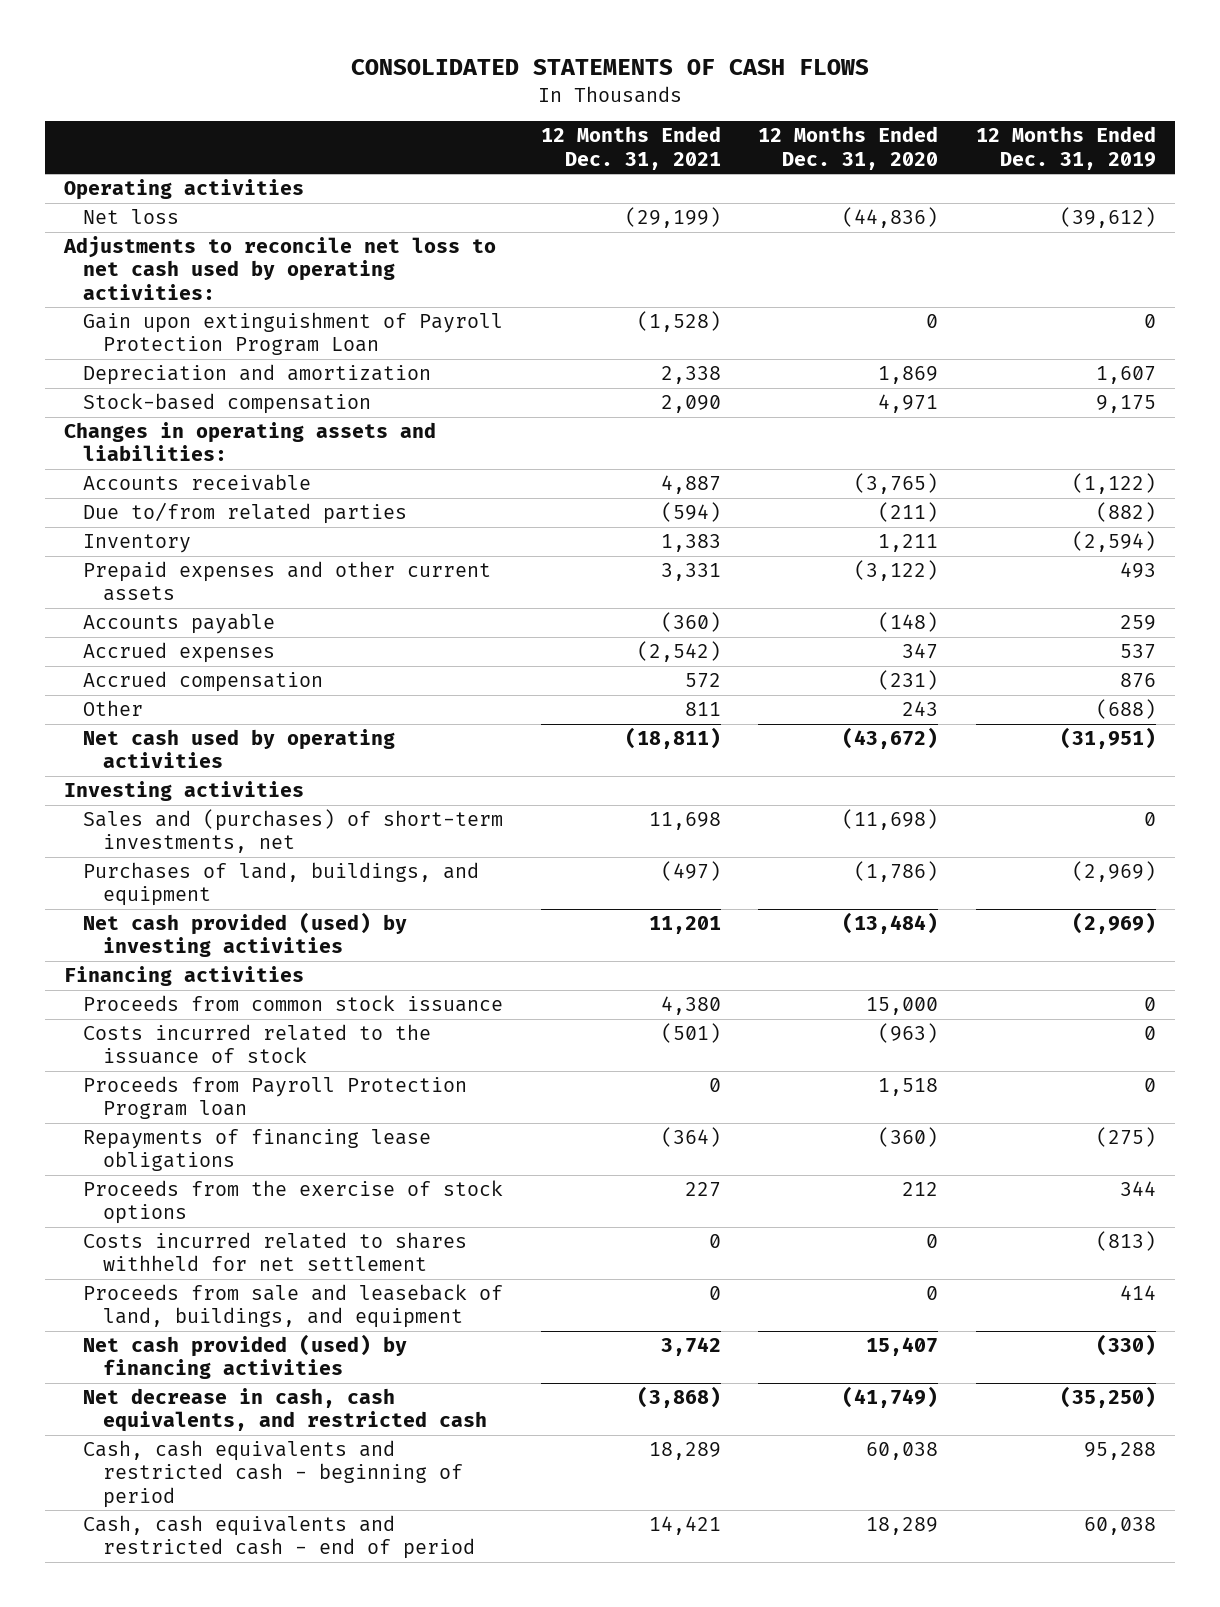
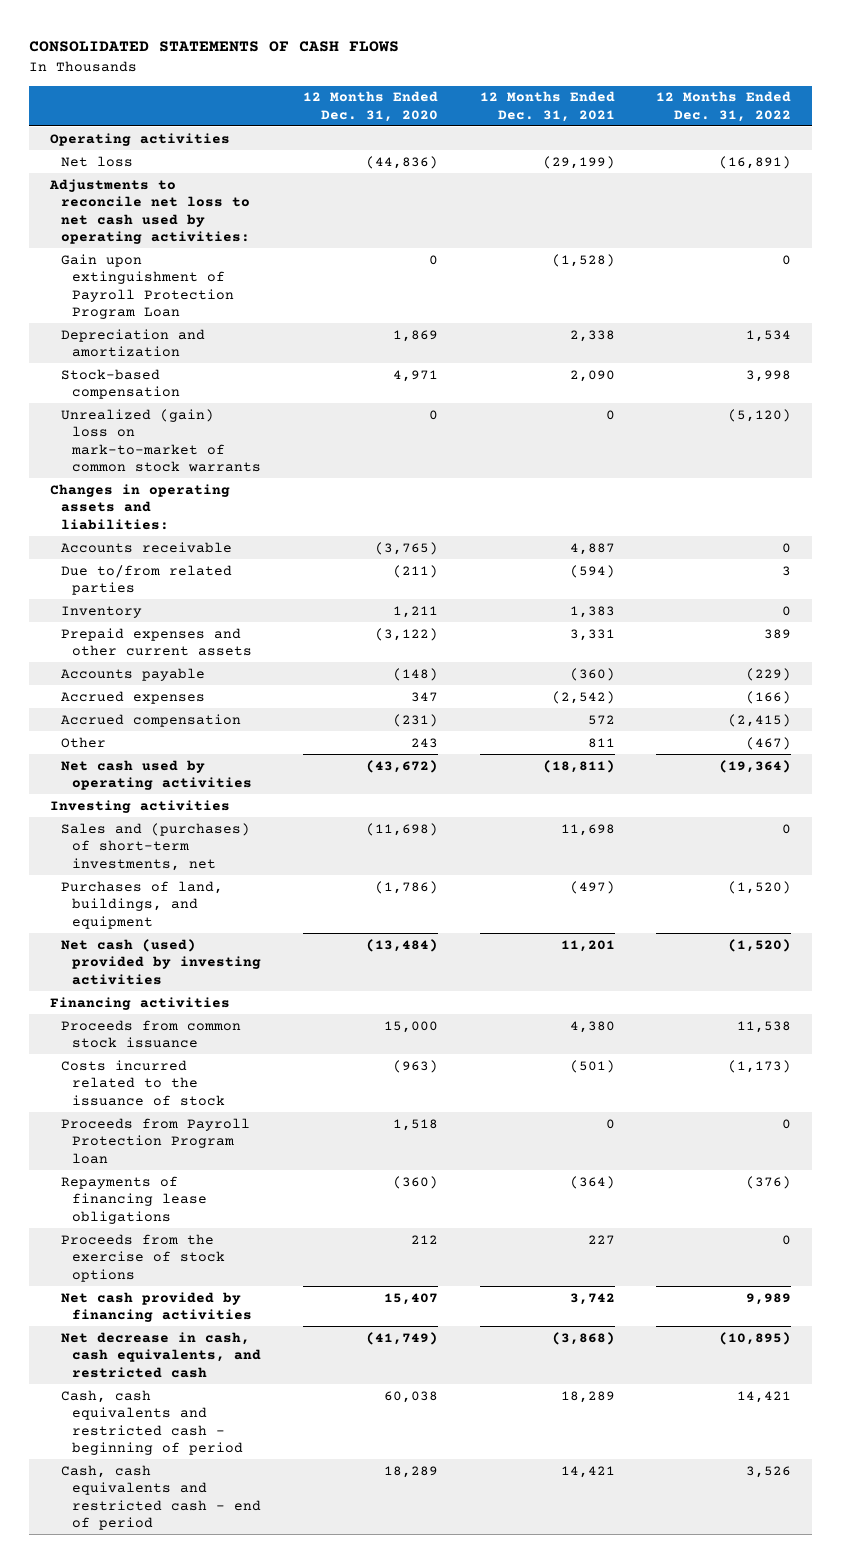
[975,126,1156,170] 12 Months Ended Dec. 31, 2019 -> none
none -> [656,91,792,122] 12 Months Ended Dec. 31, 2022
none -> [60,408,262,473] Unrealized (gain) loss on mark-to-market of common stock warrants
[83,912,408,958] Net cash provided (used) by investing activities -> [60,938,262,985] Net cash (used) provided by investing activities
[83,1232,468,1272] Costs incurred related to shares withheld for net settlement -> none
[83,1284,504,1329] Proceeds from sale and leaseback of land, buildings, and equipment -> none
[83,1334,408,1380] Net cash provided (used) by financing activities -> [60,1291,253,1323] Net cash provided by financing activities

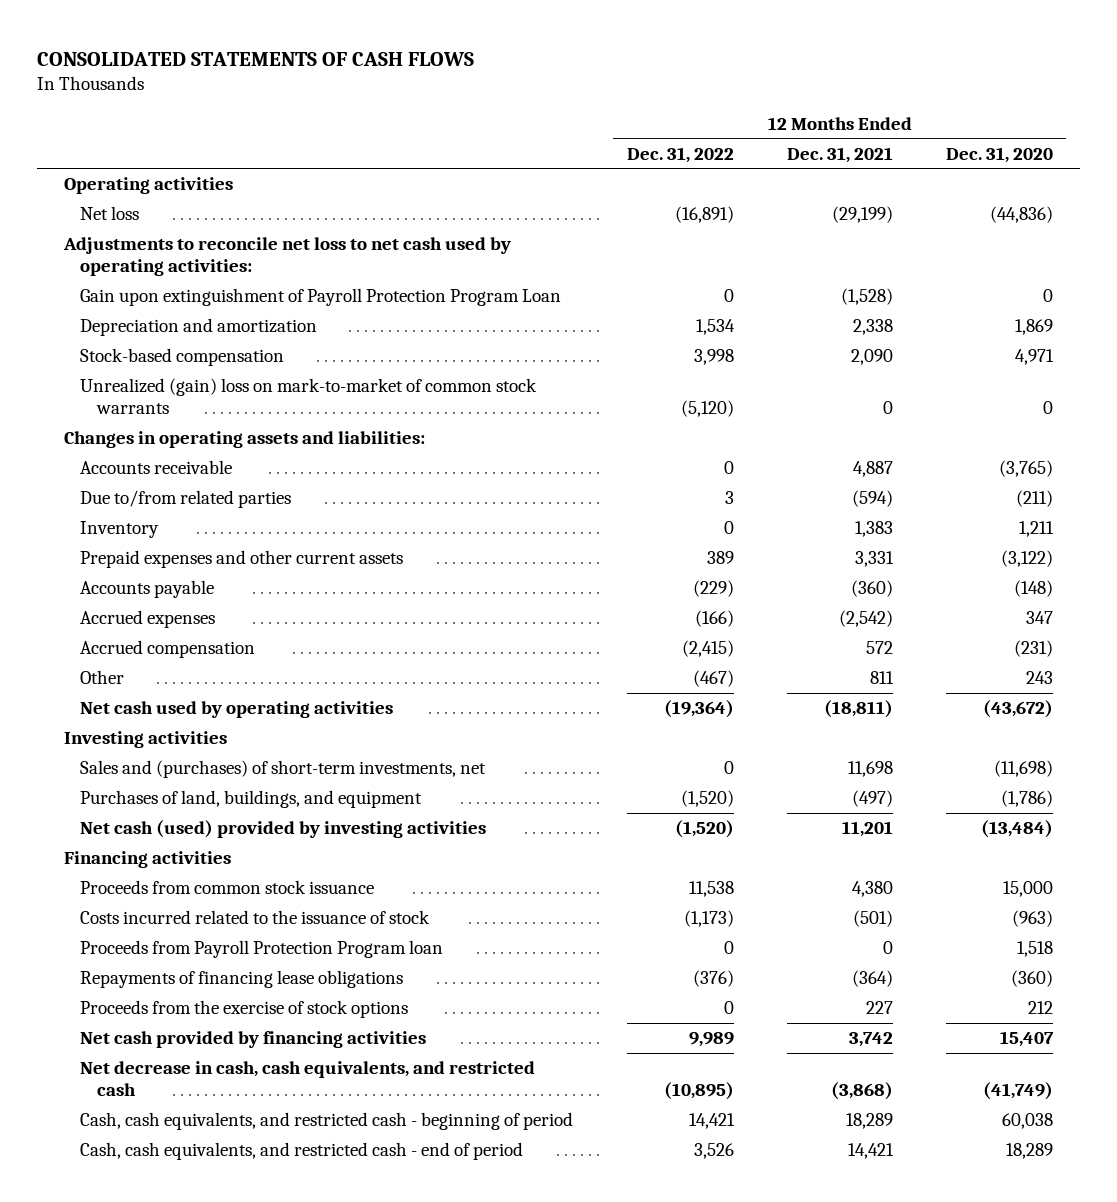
[60,1389,244,1456] Cash, cash equivalents and restricted cash - beginning of period -> [80,1112,574,1131] Cash, cash equivalents, and restricted cash - beginning of period
[60,1464,262,1531] Cash, cash equivalents and restricted cash - end of period -> [80,1142,524,1161] Cash, cash equivalents, and restricted cash - end of period

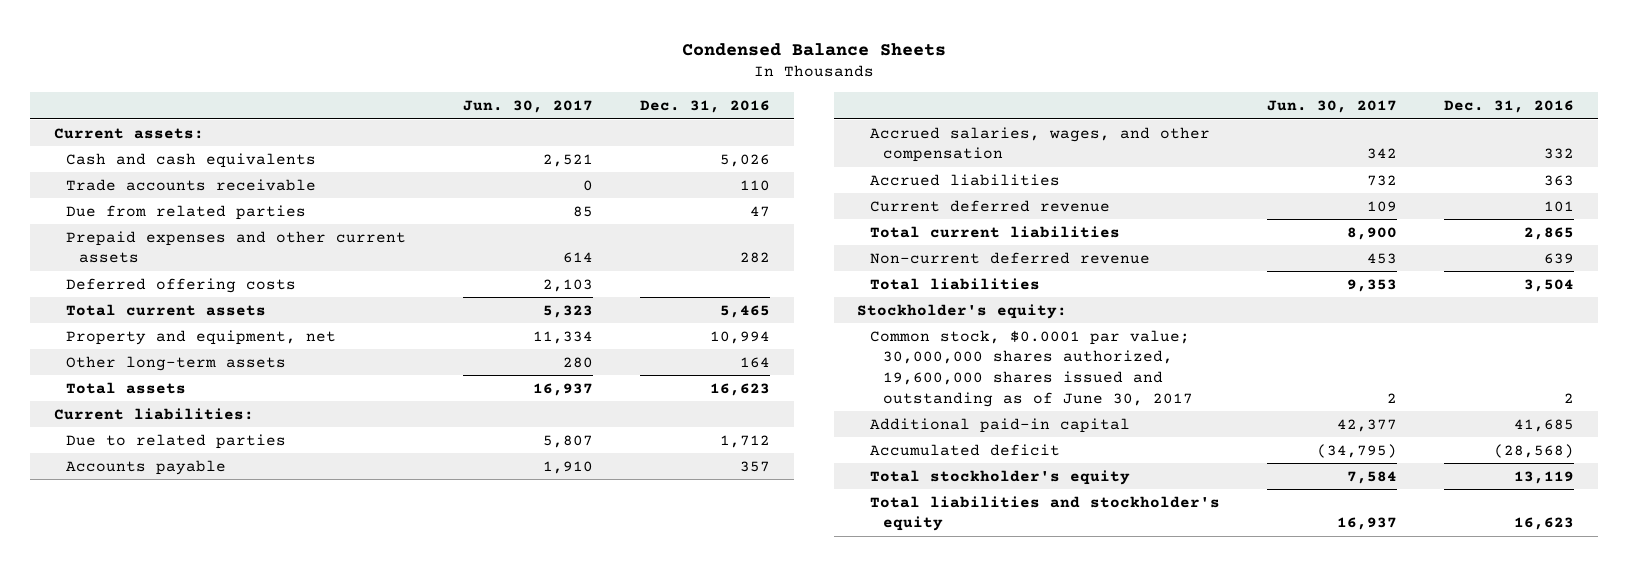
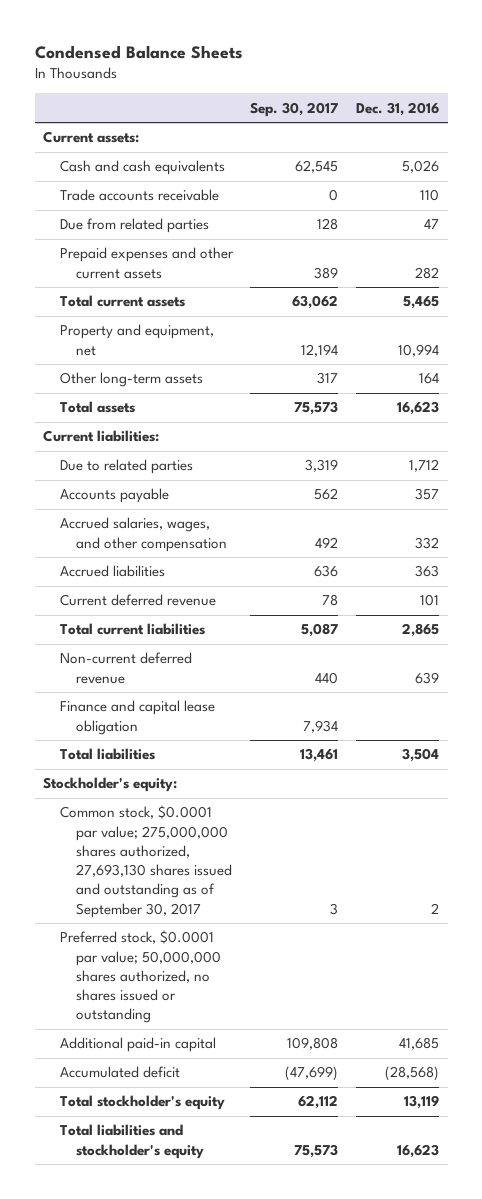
[463,100,594,114] Jun. 30, 2017 -> none
none -> [250,101,339,117] Sep. 30, 2017
[66,277,297,293] Deferred offering costs -> none
none -> [59,700,215,735] Finance and capital lease obligation
[870,329,1193,407] Common stock, $0.0001 par value; 30,000,000 shares authorized, 19,600,000 shares issued and outstanding as of June 30, 2017 -> [59,805,233,918] Common stock, $0.0001 par value; 275,000,000 shares authorized, 27,693,130 shares issued and outstanding as of September 30, 2017
none -> [59,930,222,1024] Preferred stock, $0.0001 par value; 50,000,000 shares authorized, no shares issued or outstanding

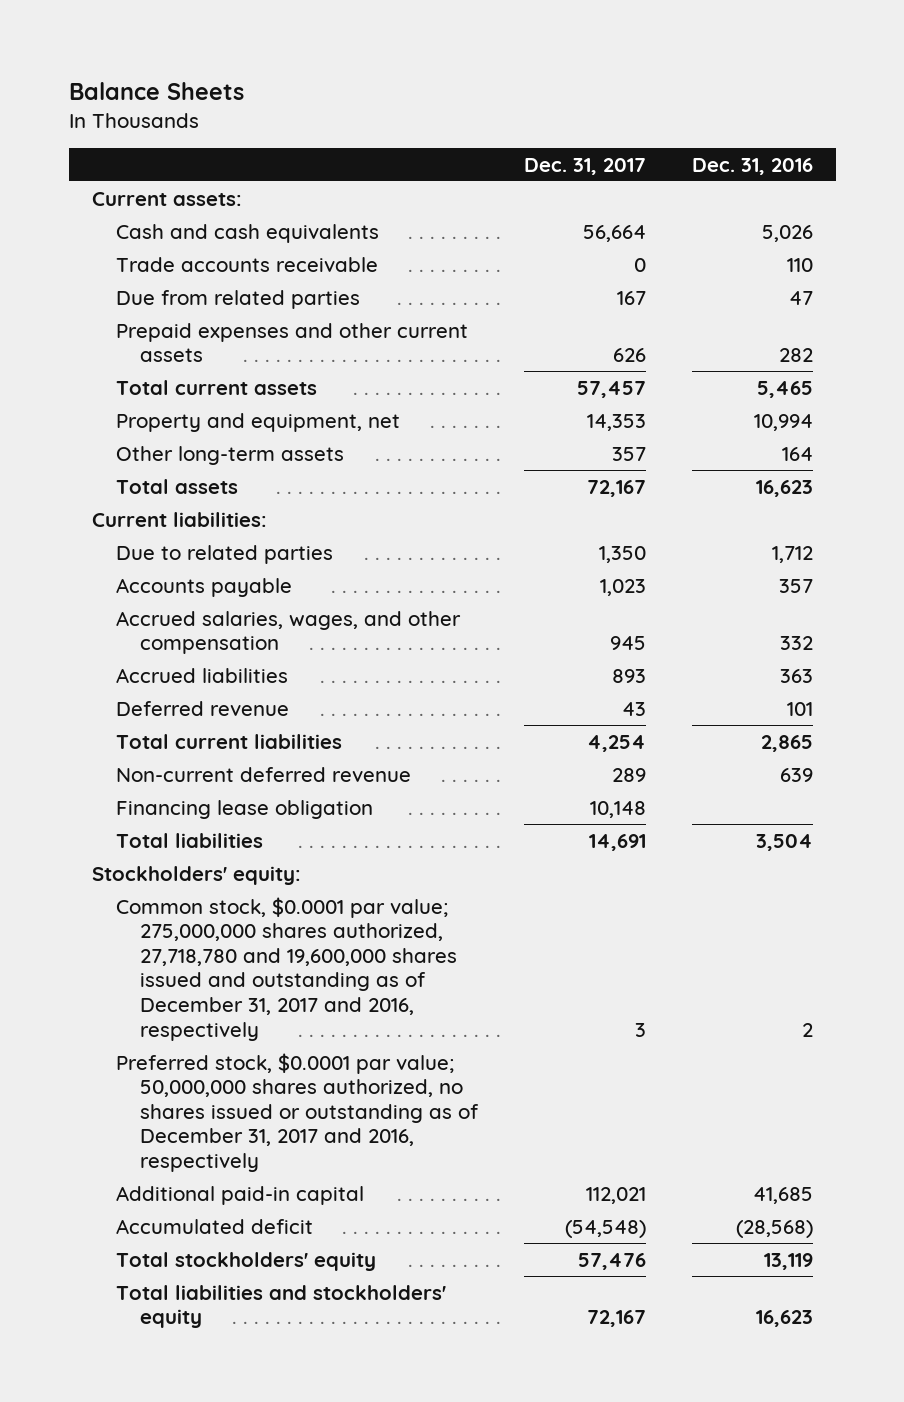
[34,45,243,60] Condensed Balance Sheets -> [68,82,244,101] Balance Sheets
[250,101,339,117] Sep. 30, 2017 -> none
none -> [523,157,646,175] Dec. 31, 2017
[59,594,216,607] Current deferred revenue -> [115,700,289,716] Deferred revenue
[59,700,215,735] Finance and capital lease obligation -> none
none -> [115,799,373,819] Financing lease obligation
[43,777,178,793] Stockholder's equity: -> [91,865,301,885] Stockholders' equity:
[59,805,233,918] Common stock, $0.0001 par value; 275,000,000 shares authorized, 27,693,130 shares issued and outstanding as of September 30, 2017 -> [115,896,458,1041] Common stock, $0.0001 par value; 275,000,000 shares authorized, 27,718,780 and 19,600,000 shares issued and outstanding as of December 31, 2017 and 2016, respectively
[59,930,222,1024] Preferred stock, $0.0001 par value; 50,000,000 shares authorized, no shares issued or outstanding -> [115,1052,480,1173] Preferred stock, $0.0001 par value; 50,000,000 shares authorized, no shares issued or outstanding as of December 31, 2017 and 2016, respectively
[59,1095,225,1111] Total stockholder's equity -> [115,1251,376,1271] Total stockholders' equity
[59,1124,205,1159] Total liabilities and stockholder's equity -> [115,1284,446,1329] Total liabilities and stockholders' equity

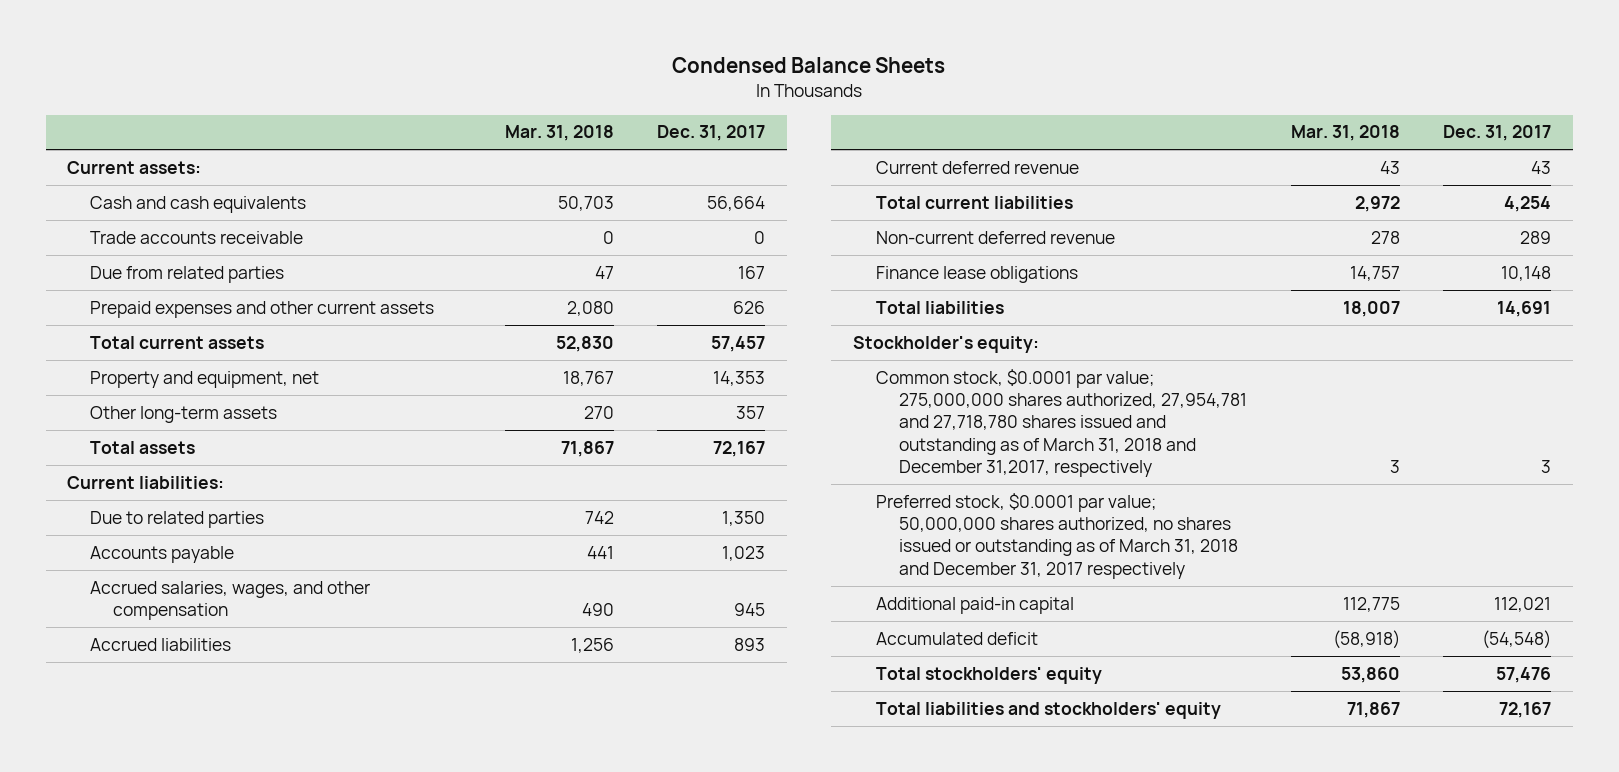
[68,82,244,101] Balance Sheets -> [672,57,946,74] Condensed Balance Sheets
[691,157,813,175] Dec. 31, 2016 -> none
none -> [504,125,614,142] Mar. 31, 2018
[115,700,289,716] Deferred revenue -> [876,160,1080,174] Current deferred revenue
[115,799,373,819] Financing lease obligation -> [876,265,1079,283] Finance lease obligations
[91,865,301,885] Stockholders' equity: -> [853,335,1040,353] Stockholder's equity:
[115,896,458,1041] Common stock, $0.0001 par value; 275,000,000 shares authorized, 27,718,780 and 19,600,000 shares issued and outstanding as of December 31, 2017 and 2016, respectively -> [876,368,1247,477] Common stock, $0.0001 par value; 275,000,000 shares authorized, 27,954,781 and 27,718,780 shares issued and outstanding as of March 31, 2018 and December 31,2017, respectively
[115,1052,480,1173] Preferred stock, $0.0001 par value; 50,000,000 shares authorized, no shares issued or outstanding as of December 31, 2017 and 2016, respectively -> [876,492,1238,579] Preferred stock, $0.0001 par value; 50,000,000 shares authorized, no shares issued or outstanding as of March 31, 2018 and December 31, 2017 respectively

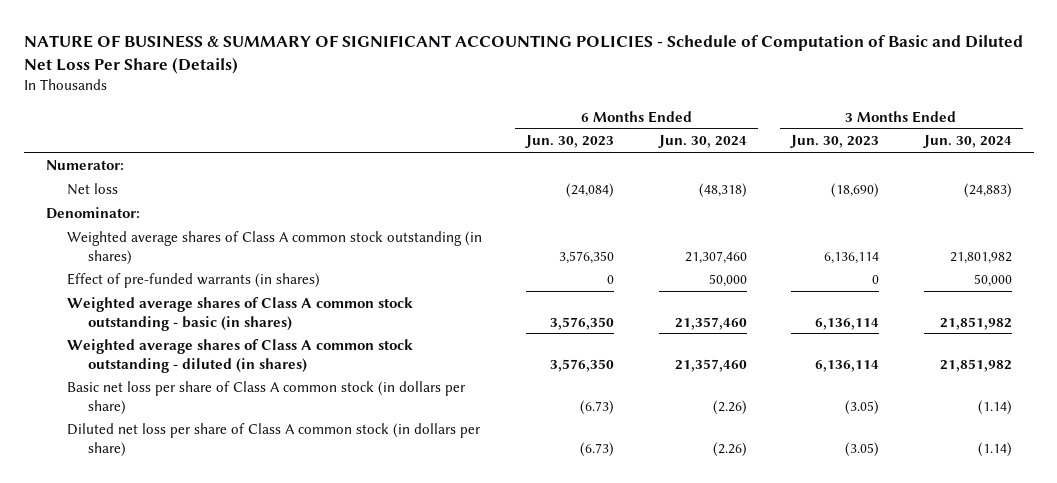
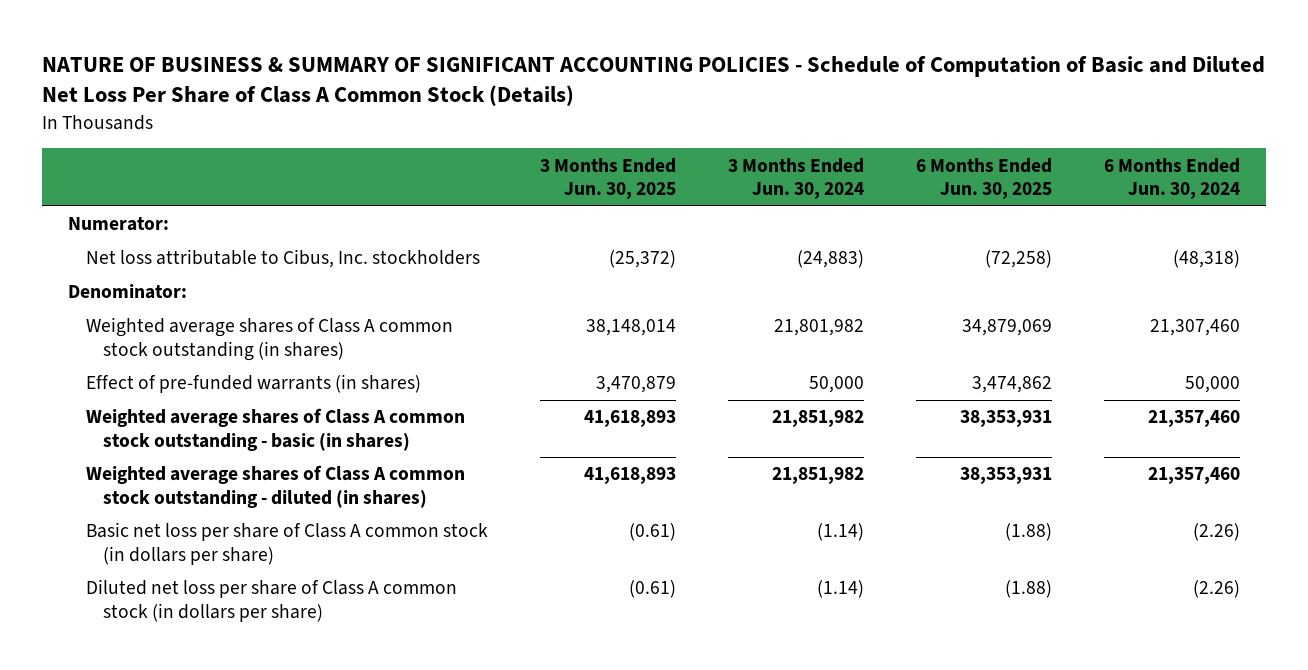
[23,34,1023,74] NATURE OF BUSINESS & SUMMARY OF SIGNIFICANT ACCOUNTING POLICIES - Schedule of Computation of Basic and Diluted Net Loss Per Share (Details) -> [41,56,1265,107] NATURE OF BUSINESS & SUMMARY OF SIGNIFICANT ACCOUNTING POLICIES - Schedule of Computation of Basic and Diluted Net Loss Per Share of Class A Common Stock (Details)
[525,135,615,149] Jun. 30, 2023 -> none
[790,135,880,149] Jun. 30, 2023 -> none
none -> [539,157,676,199] 3 Months Ended Jun. 30, 2025
none -> [916,157,1053,199] 6 Months Ended Jun. 30, 2025
[67,182,119,195] Net loss -> [85,249,480,269] Net loss attributable to Cibus, Inc. stockholders

